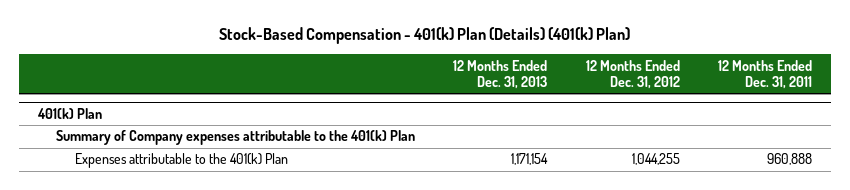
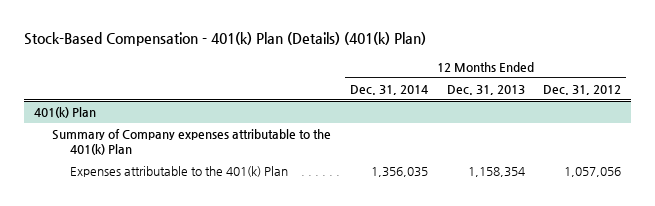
[717,59,812,90] 12 Months Ended Dec. 31, 2011 -> none
none -> [349,84,428,95] Dec. 31, 2014
[511,153,549,166] 1,171,154 -> [467,167,525,178] 1,158,354
[631,153,680,166] 1,044,255 -> [564,167,622,178] 1,057,056

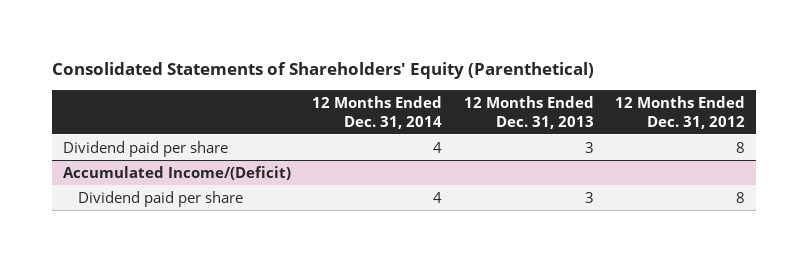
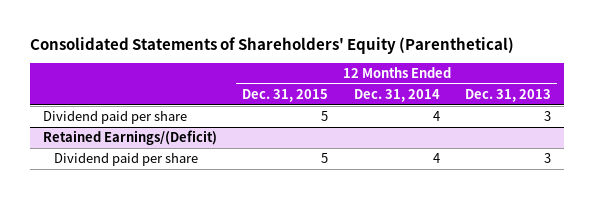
[615,95,746,129] 12 Months Ended Dec. 31, 2012 -> none
none -> [242,89,329,103] Dec. 31, 2015
[62,165,291,180] Accumulated Income/(Deficit) -> [42,130,217,146] Retained Earnings/(Deficit)

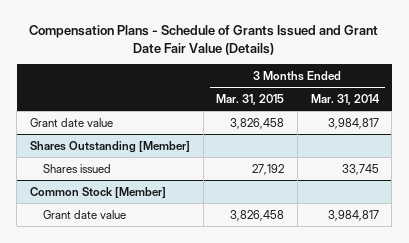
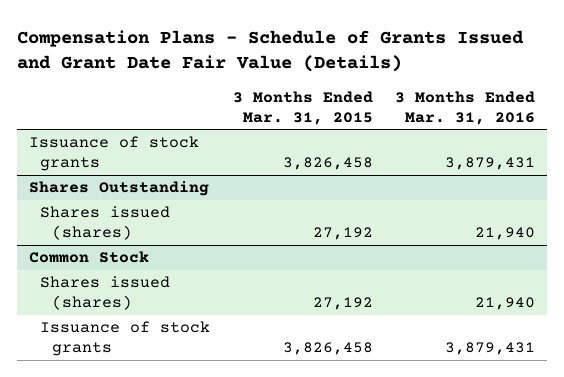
[310,94,380,106] Mar. 31, 2014 -> none
none -> [395,90,536,125] 3 Months Ended Mar. 31, 2016
[29,117,113,127] Grant date value -> [28,136,199,172] Issuance of stock grants
[29,140,190,153] Shares Outstanding [Member] -> [28,181,209,197] Shares Outstanding
[43,163,112,173] Shares issued -> [40,206,171,241] Shares issued (shares)
[29,186,166,198] Common Stock [Member] -> [28,251,149,264] Common Stock
none -> [40,276,171,311] Shares issued (shares)
[43,209,127,219] Grant date value -> [40,321,211,357] Issuance of stock grants

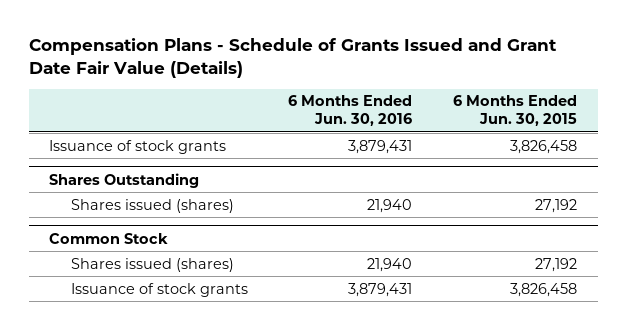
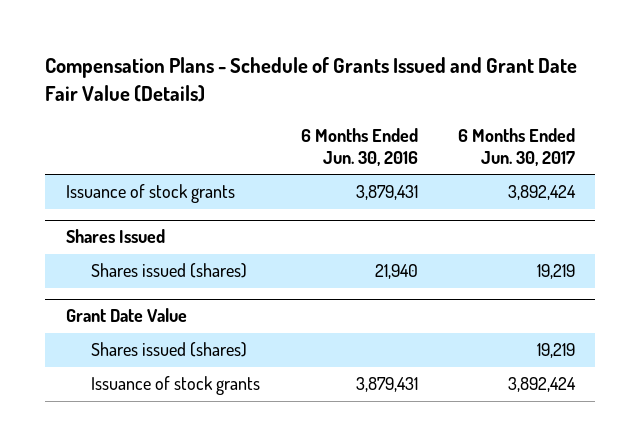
[453,95,578,127] 6 Months Ended Jun. 30, 2015 -> none
none -> [458,127,576,166] 6 Months Ended Jun. 30, 2017
[70,198,234,213] Shares issued (shares) -> none
[48,232,168,244] Common Stock -> none
[48,172,199,188] Shares Outstanding -> [65,229,165,244] Shares Issued
none -> [65,308,187,323] Grant Date Value
none -> [91,342,248,358] Shares issued (shares)

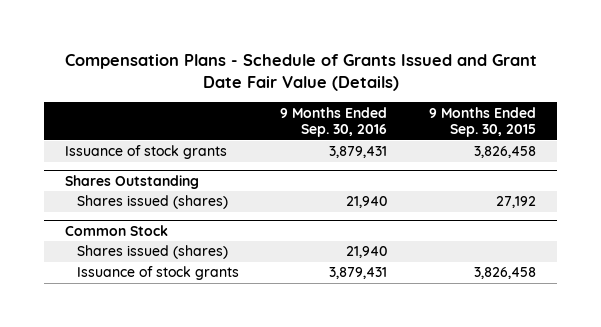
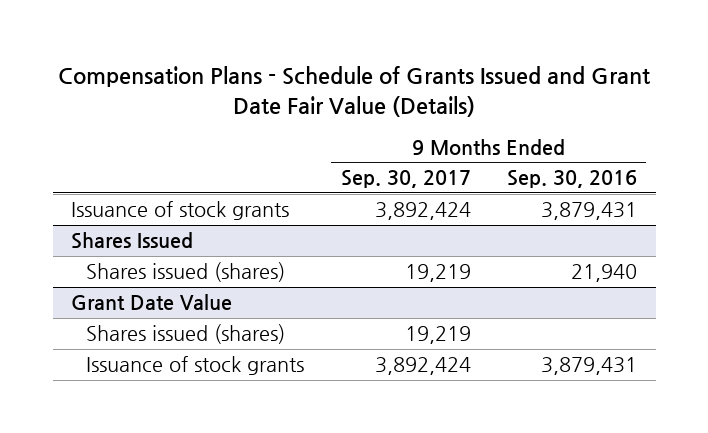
[429,106,537,138] 9 Months Ended Sep. 30, 2015 -> none
none -> [340,170,471,189] Sep. 30, 2017
[76,195,228,210] Shares issued (shares) -> none
[64,224,168,236] Common Stock -> none
[64,174,199,189] Shares Outstanding -> [71,232,194,250] Shares Issued
none -> [71,294,233,311] Grant Date Value
none -> [85,324,285,345] Shares issued (shares)

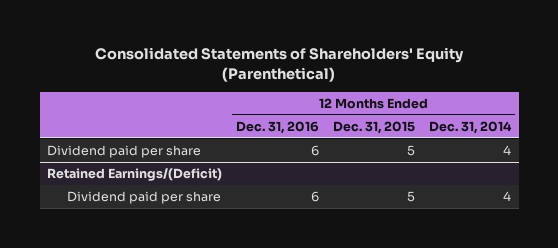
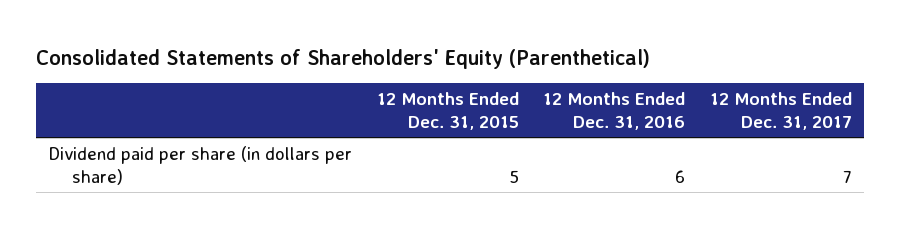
[429,120,513,134] Dec. 31, 2014 -> none
none -> [709,91,852,131] 12 Months Ended Dec. 31, 2017
[46,168,222,182] Retained Earnings/(Deficit) -> none
[66,191,221,205] Dividend paid per share -> none
[46,145,201,159] Dividend paid per share -> [48,145,353,185] Dividend paid per share (in dollars per share)

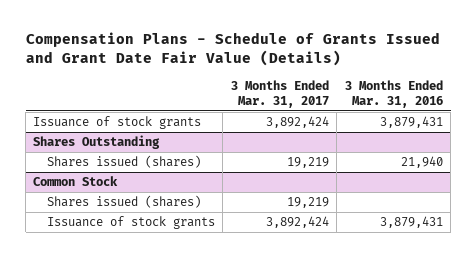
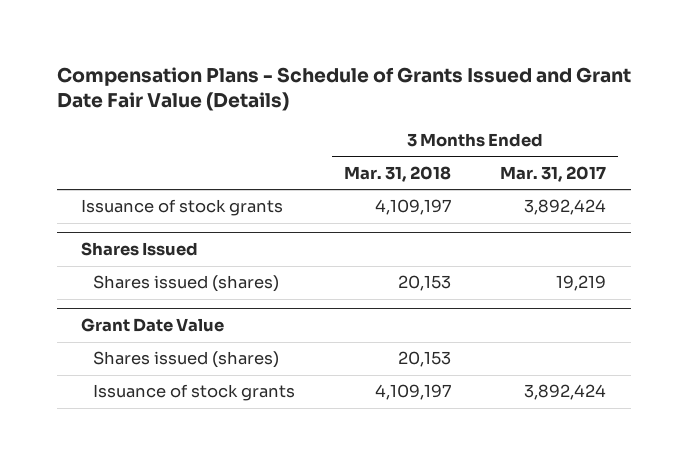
[344,79,443,109] 3 Months Ended Mar. 31, 2016 -> none
none -> [344,165,452,182] Mar. 31, 2018
[46,155,201,169] Shares issued (shares) -> none
[33,176,119,187] Common Stock -> none
[33,135,161,150] Shares Outstanding -> [81,242,199,257] Shares Issued
none -> [81,318,225,333] Grant Date Value
none -> [92,351,279,369] Shares issued (shares)

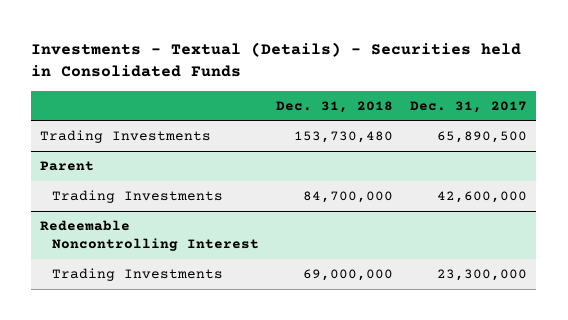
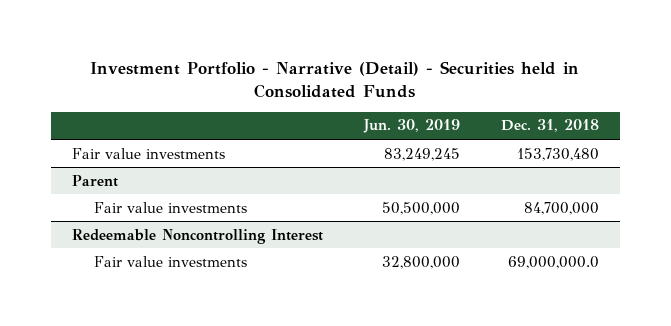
[31,41,522,78] Investments - Textual (Details) - Securities held in Consolidated Funds -> [90,61,580,98] Investment Portfolio - Narrative (Detail) - Securities held in Consolidated Funds
[410,100,528,113] Dec. 31, 2017 -> none
none -> [362,119,460,134] Jun. 30, 2019
[40,129,212,143] Trading Investments -> [71,147,225,159] Fair value investments
[52,189,224,203] Trading Investments -> [93,201,247,213] Fair value investments
[52,267,224,281] Trading Investments -> none
none -> [93,255,247,267] Fair value investments

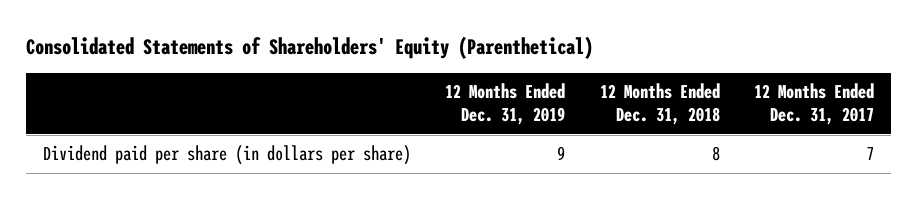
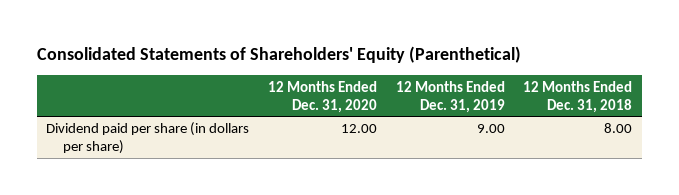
[753,83,874,126] 12 Months Ended Dec. 31, 2017 -> none
none -> [267,80,377,113] 12 Months Ended Dec. 31, 2020
[557,146,566,161] 9 -> [476,124,505,134] 9.00
[711,146,720,162] 8 -> [604,123,633,134] 8.00

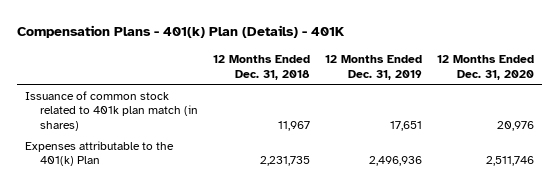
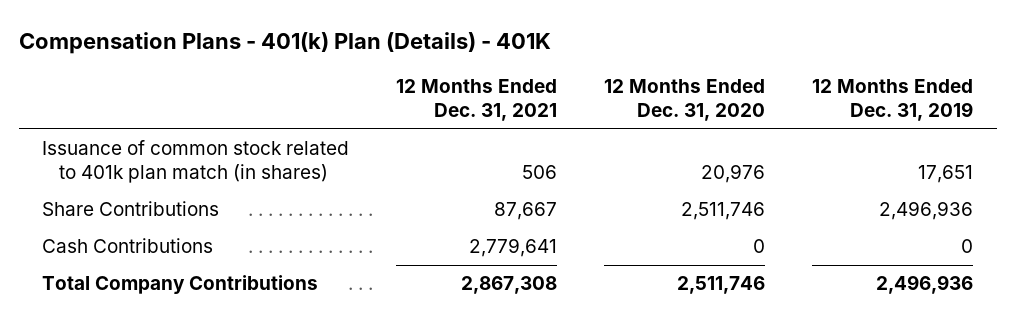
[212,55,310,80] 12 Months Ended Dec. 31, 2018 -> none
none -> [396,79,558,122] 12 Months Ended Dec. 31, 2021
[24,140,174,167] Expenses attributable to the 401(k) Plan -> [42,201,220,217] Share Contributions
none -> [42,238,214,254] Cash Contributions
none -> [42,275,319,295] Total Company Contributions

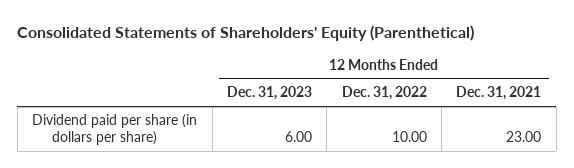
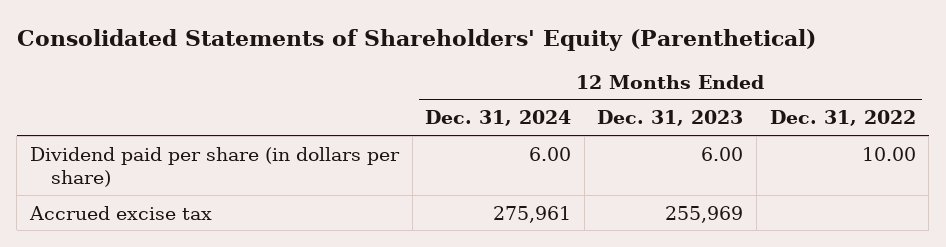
[456,86,542,101] Dec. 31, 2021 -> none
none -> [425,110,572,127] Dec. 31, 2024
none -> [28,205,212,220] Accrued excise tax

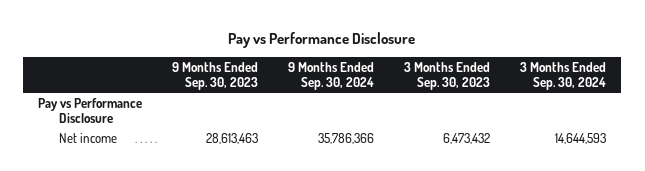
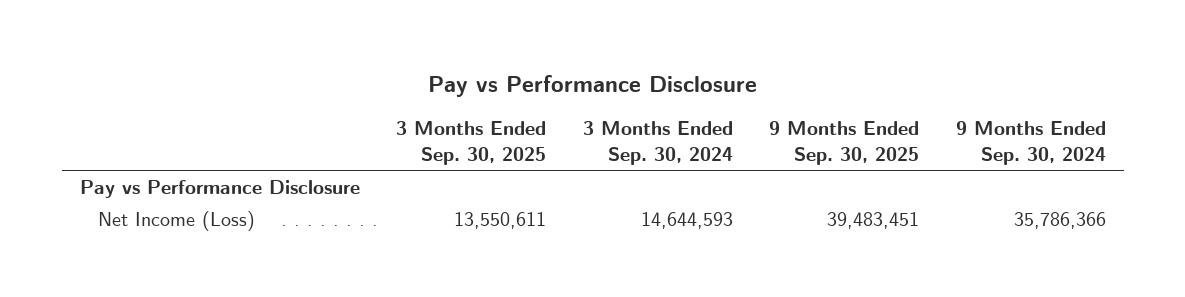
[172,61,259,90] 9 Months Ended Sep. 30, 2023 -> none
[404,61,491,90] 3 Months Ended Sep. 30, 2023 -> none
none -> [396,121,547,165] 3 Months Ended Sep. 30, 2025
none -> [769,121,920,165] 9 Months Ended Sep. 30, 2025
[58,132,117,143] Net income -> [98,211,256,232] Net Income (Loss)

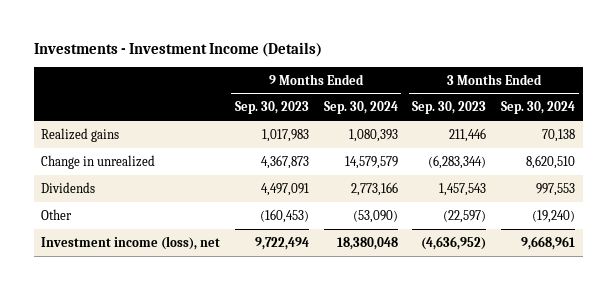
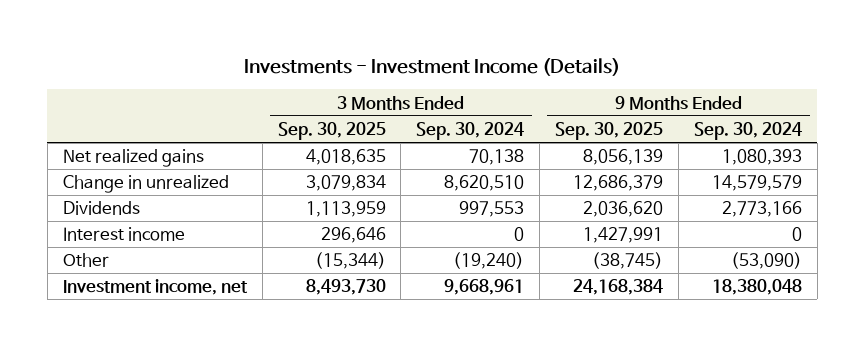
[234,101,309,115] Sep. 30, 2023 -> none
[412,101,487,115] Sep. 30, 2023 -> none
none -> [277,122,386,141] Sep. 30, 2025
none -> [555,122,664,141] Sep. 30, 2025
[41,127,120,142] Realized gains -> [62,149,204,168] Net realized gains
none -> [62,227,185,242] Interest income
[41,235,221,250] Investment income (loss), net -> [62,279,248,296] Investment income, net

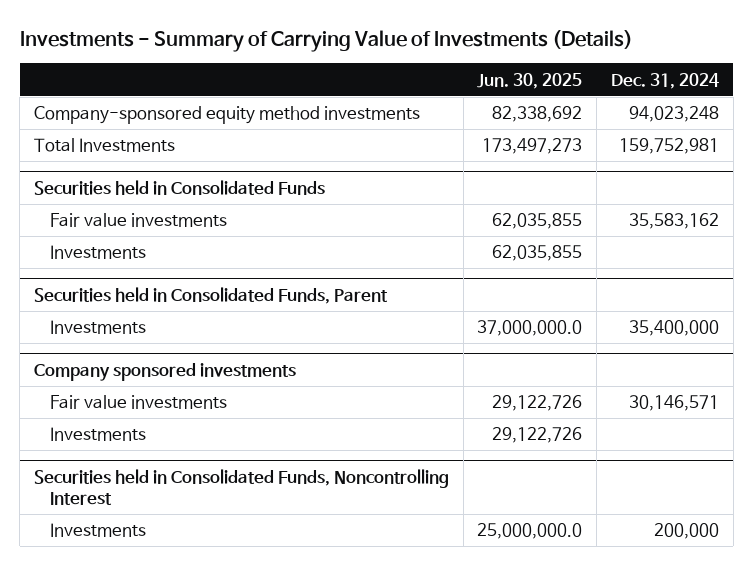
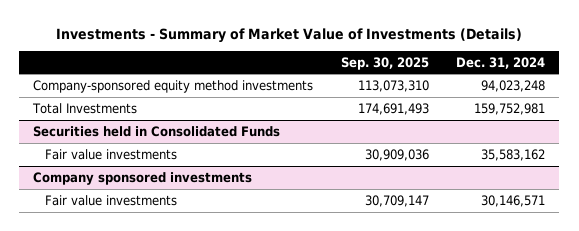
[19,30,633,53] Investments - Summary of Carrying Value of Investments (Details) -> [56,27,523,43] Investments - Summary of Market Value of Investments (Details)
[477,72,583,89] Jun. 30, 2025 -> none
none -> [340,56,429,70] Sep. 30, 2025
[50,245,147,260] Investments -> none
[33,286,388,304] Securities held in Consolidated Funds, Parent -> none
[50,320,147,335] Investments -> none
[50,427,147,442] Investments -> none
[33,468,449,506] Securities held in Consolidated Funds, Noncontrolling Interest -> none
[50,523,147,538] Investments -> none

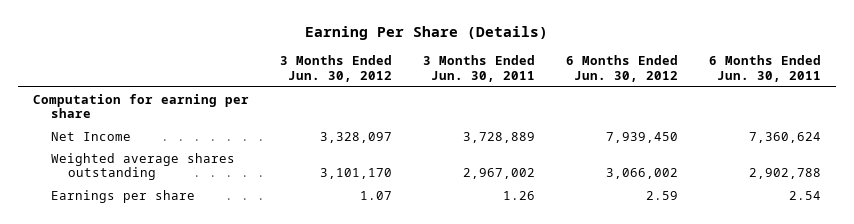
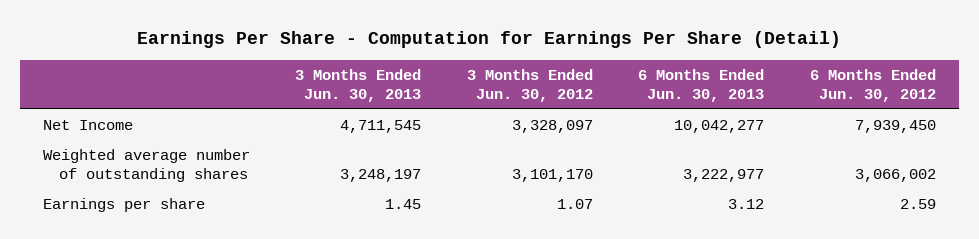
[305,26,549,41] Earning Per Share (Details) -> [137,31,842,49] Earnings Per Share - Computation for Earnings Per Share (Detail)
[423,55,536,82] 3 Months Ended Jun. 30, 2011 -> none
[708,55,821,82] 6 Months Ended Jun. 30, 2011 -> none
none -> [295,68,422,102] 3 Months Ended Jun. 30, 2013
none -> [638,68,765,102] 6 Months Ended Jun. 30, 2013
[33,93,250,119] Computation for earning per share -> none
[50,152,235,181] Weighted average shares outstanding -> [42,149,250,183] Weighted average number of outstanding shares

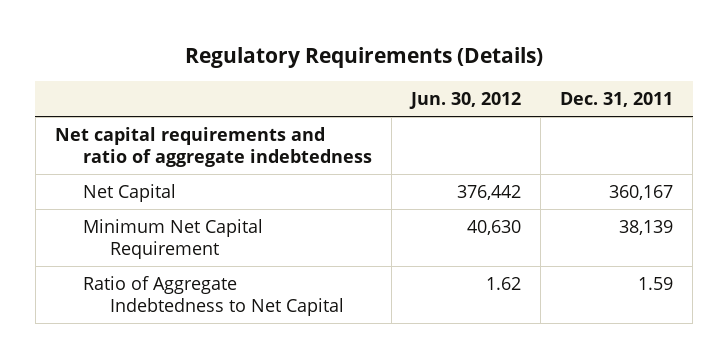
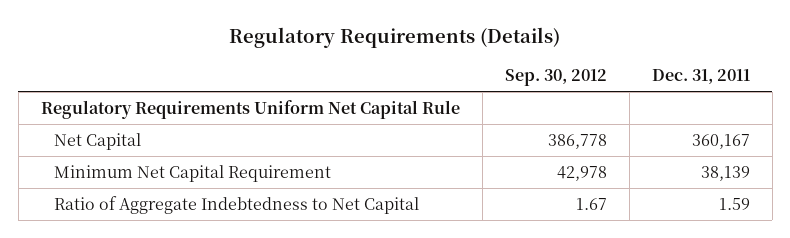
[408,91,521,109] Jun. 30, 2012 -> none
none -> [504,68,607,86] Sep. 30, 2012
[54,126,372,167] Net capital requirements and ratio of aggregate indebtedness -> [40,99,460,119] Regulatory Requirements Uniform Net Capital Rule

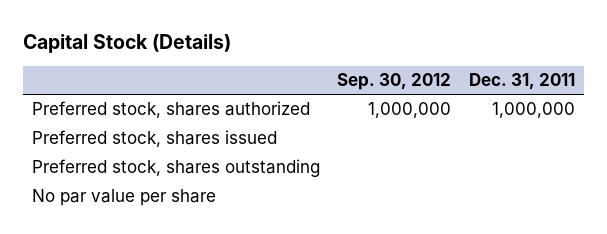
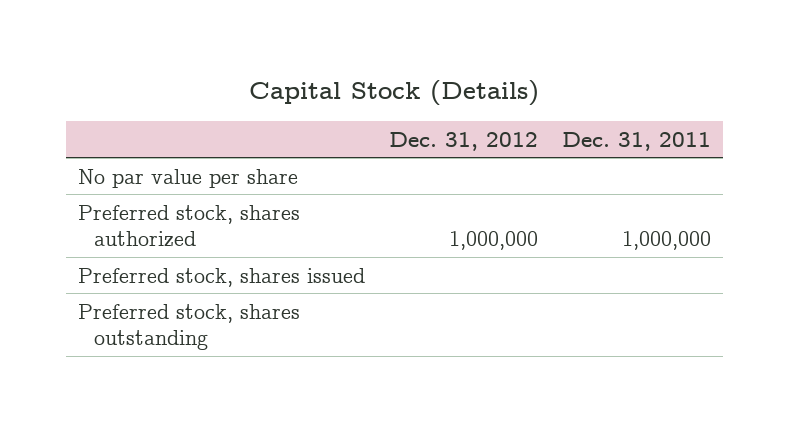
[337,73,452,91] Sep. 30, 2012 -> none
none -> [388,131,538,151] Dec. 31, 2012
[31,189,216,207] No par value per share -> [77,168,298,188] No par value per share

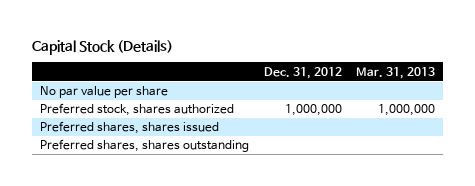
[561,131,711,151] Dec. 31, 2011 -> none
none -> [356,66,436,79] Mar. 31, 2013
[77,267,365,287] Preferred stock, shares issued -> [39,121,219,135] Preferred shares, shares issued
[77,303,300,351] Preferred stock, shares outstanding -> [39,139,249,153] Preferred shares, shares outstanding

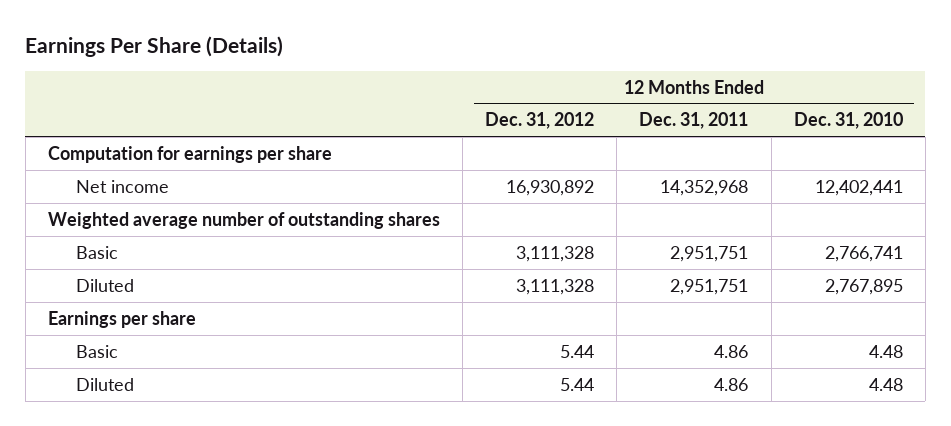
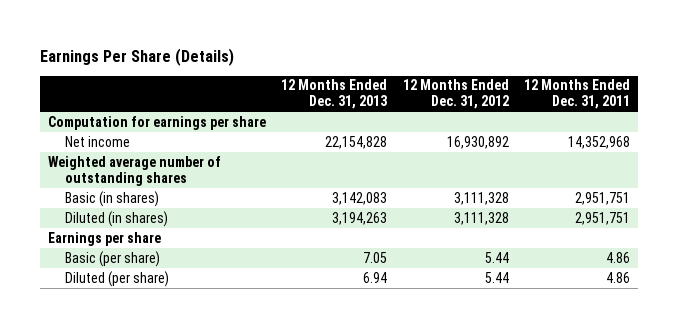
[793,112,903,130] Dec. 31, 2010 -> none
none -> [281,79,388,110] 12 Months Ended Dec. 31, 2013
[75,245,118,259] Basic -> [65,190,160,207] Basic (in shares)
[75,278,134,292] Diluted -> [65,210,169,227] Diluted (in shares)
[75,344,118,358] Basic -> [65,250,161,267] Basic (per share)
[75,377,134,391] Diluted -> [65,270,170,287] Diluted (per share)

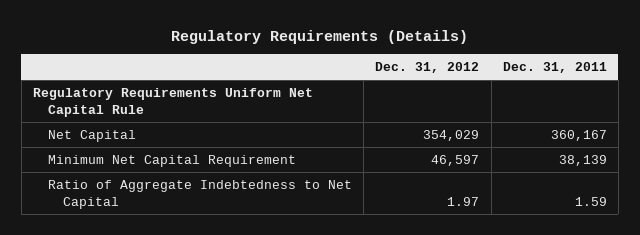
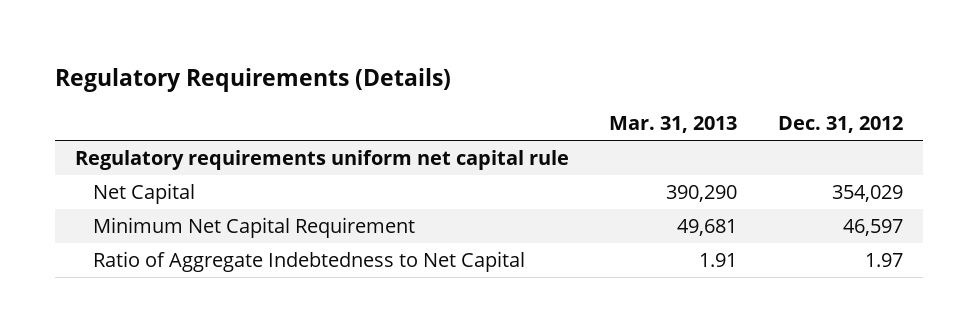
[502,62,607,74] Dec. 31, 2011 -> none
none -> [609,115,738,133] Mar. 31, 2013
[32,87,313,117] Regulatory Requirements Uniform Net Capital Rule -> [75,150,570,171] Regulatory requirements uniform net capital rule

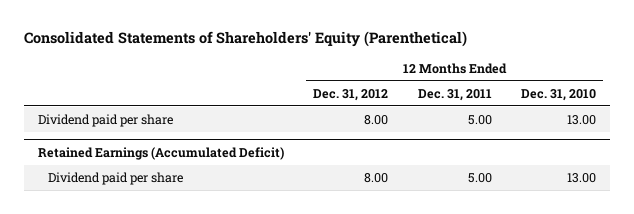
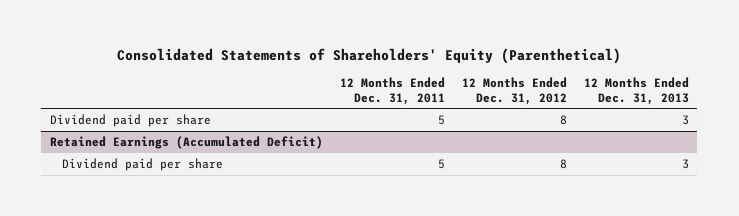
[520,88,596,101] Dec. 31, 2010 -> none
none -> [583,77,689,105] 12 Months Ended Dec. 31, 2013
[364,115,389,126] 8.00 -> [559,115,567,126] 8
[467,115,492,126] 5.00 -> [437,115,445,126] 5
[364,173,389,184] 8.00 -> [559,159,567,170] 8
[467,173,492,184] 5.00 -> [437,159,445,170] 5

